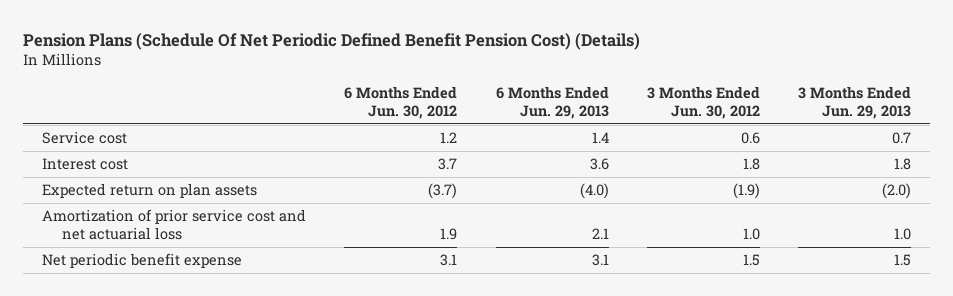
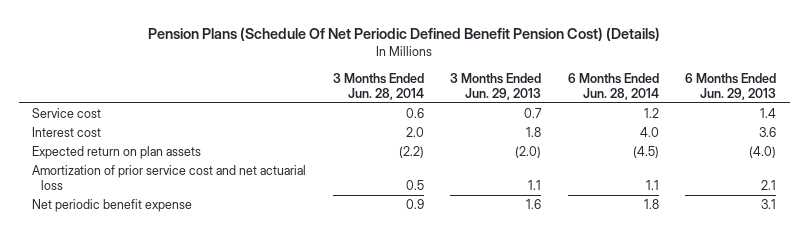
[344,85,458,120] 6 Months Ended Jun. 30, 2012 -> none
[646,85,760,120] 3 Months Ended Jun. 30, 2012 -> none
none -> [332,72,424,100] 3 Months Ended Jun. 28, 2014
none -> [567,72,659,100] 6 Months Ended Jun. 28, 2014
[893,228,911,241] 1.0 -> [528,180,542,191] 1.1
[893,254,911,267] 1.5 -> [526,199,542,210] 1.6

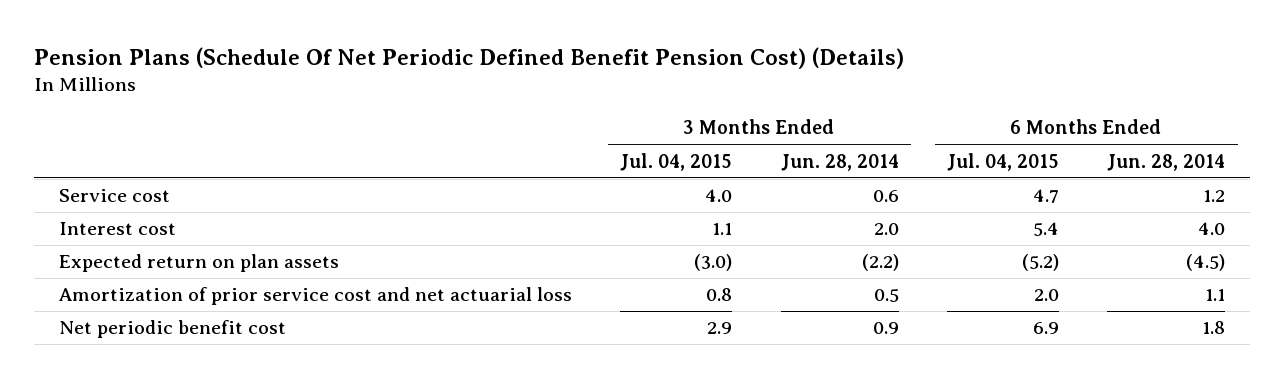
[450,72,542,100] 3 Months Ended Jun. 29, 2013 -> none
[685,72,777,100] 6 Months Ended Jun. 29, 2013 -> none
none -> [620,152,733,171] Jul. 04, 2015
none -> [946,152,1059,171] Jul. 04, 2015
[32,199,193,213] Net periodic benefit expense -> [58,320,286,339] Net periodic benefit cost

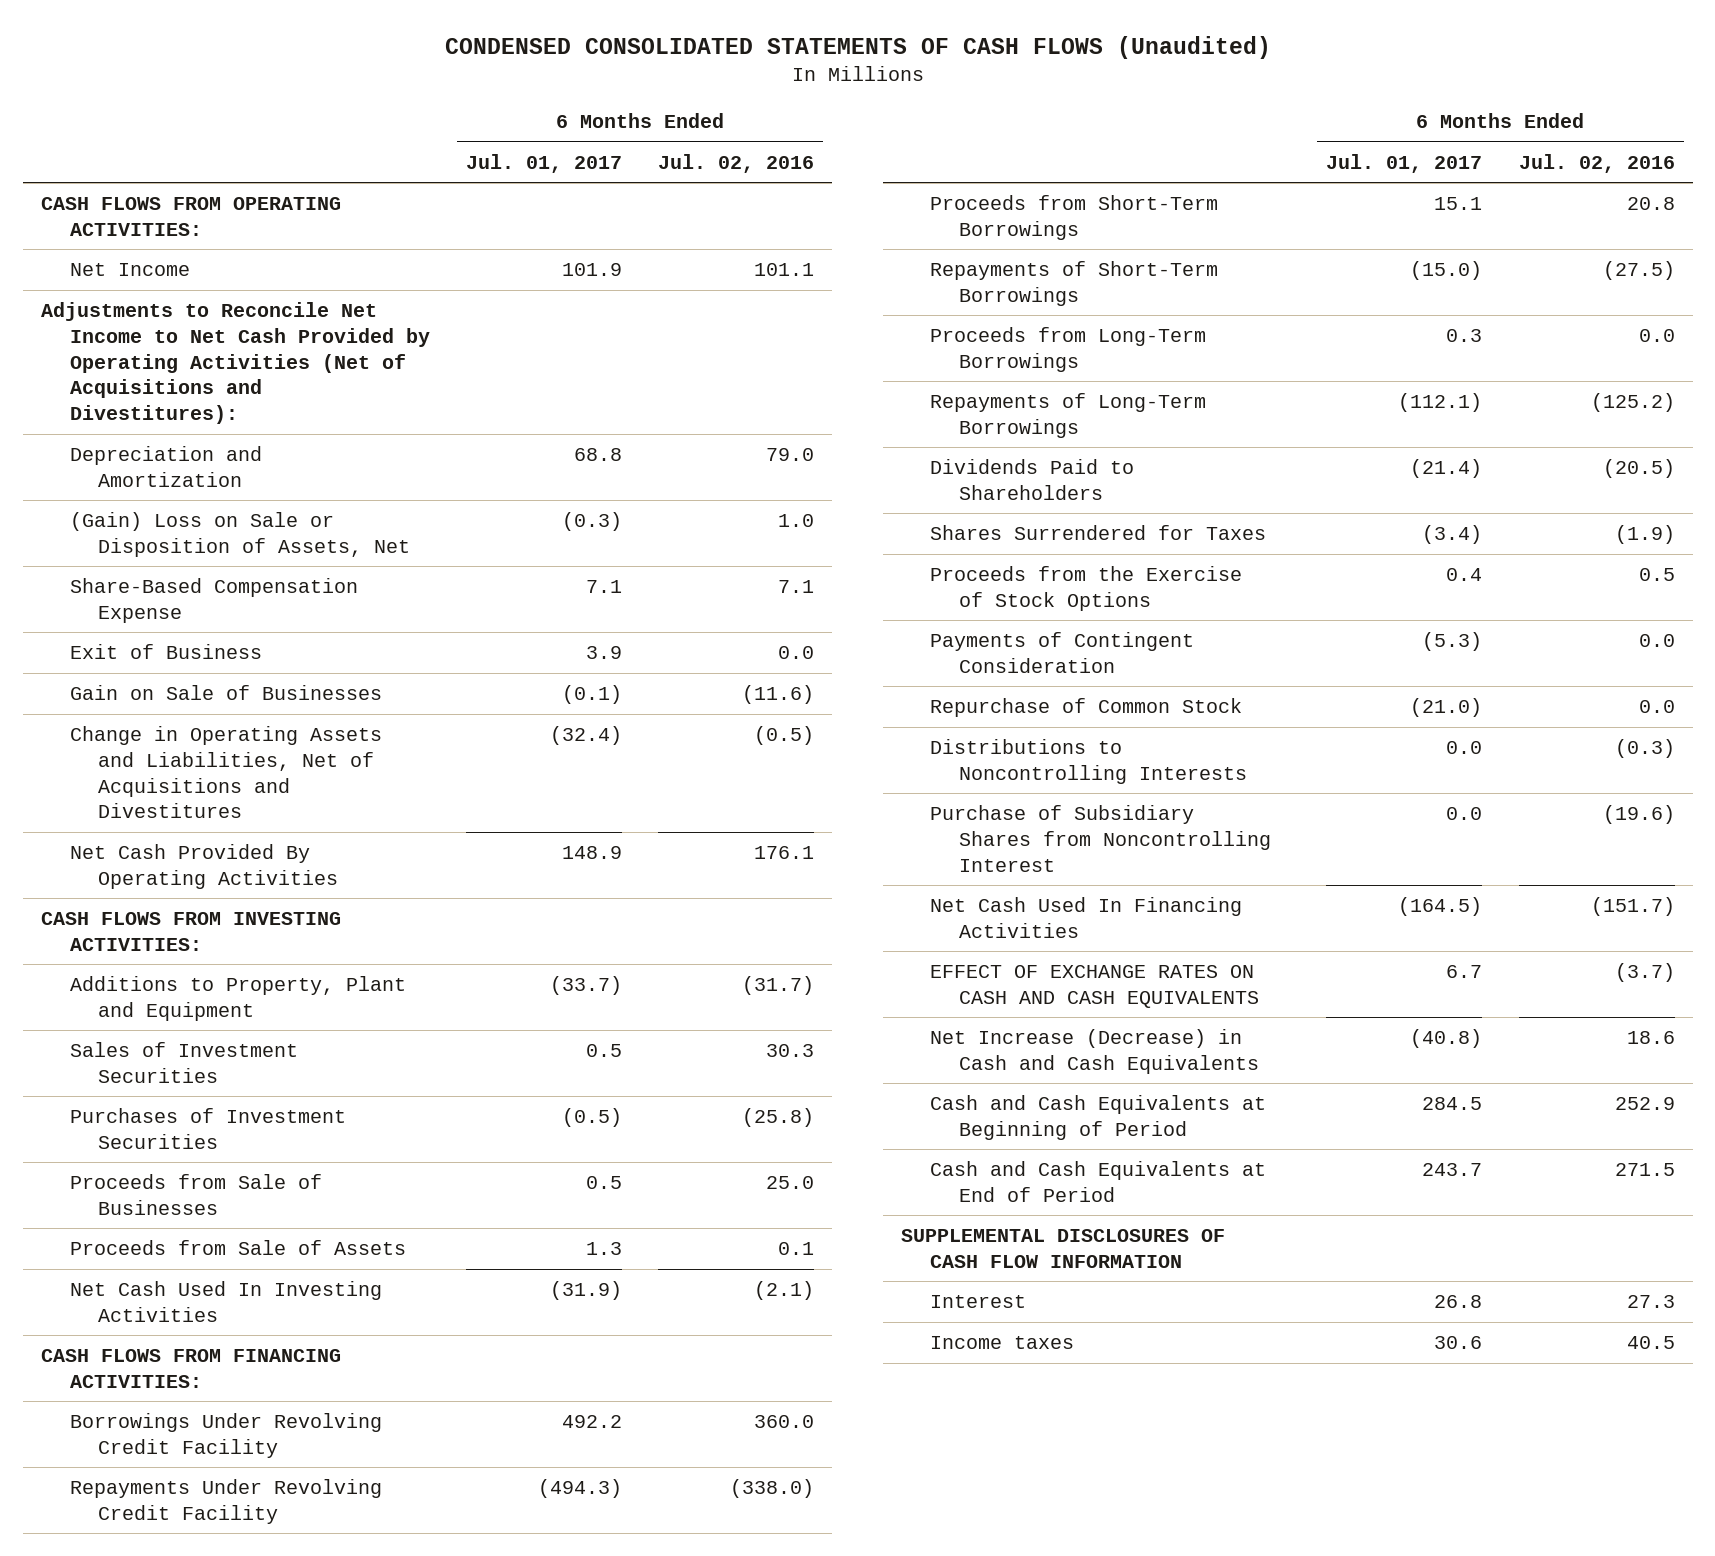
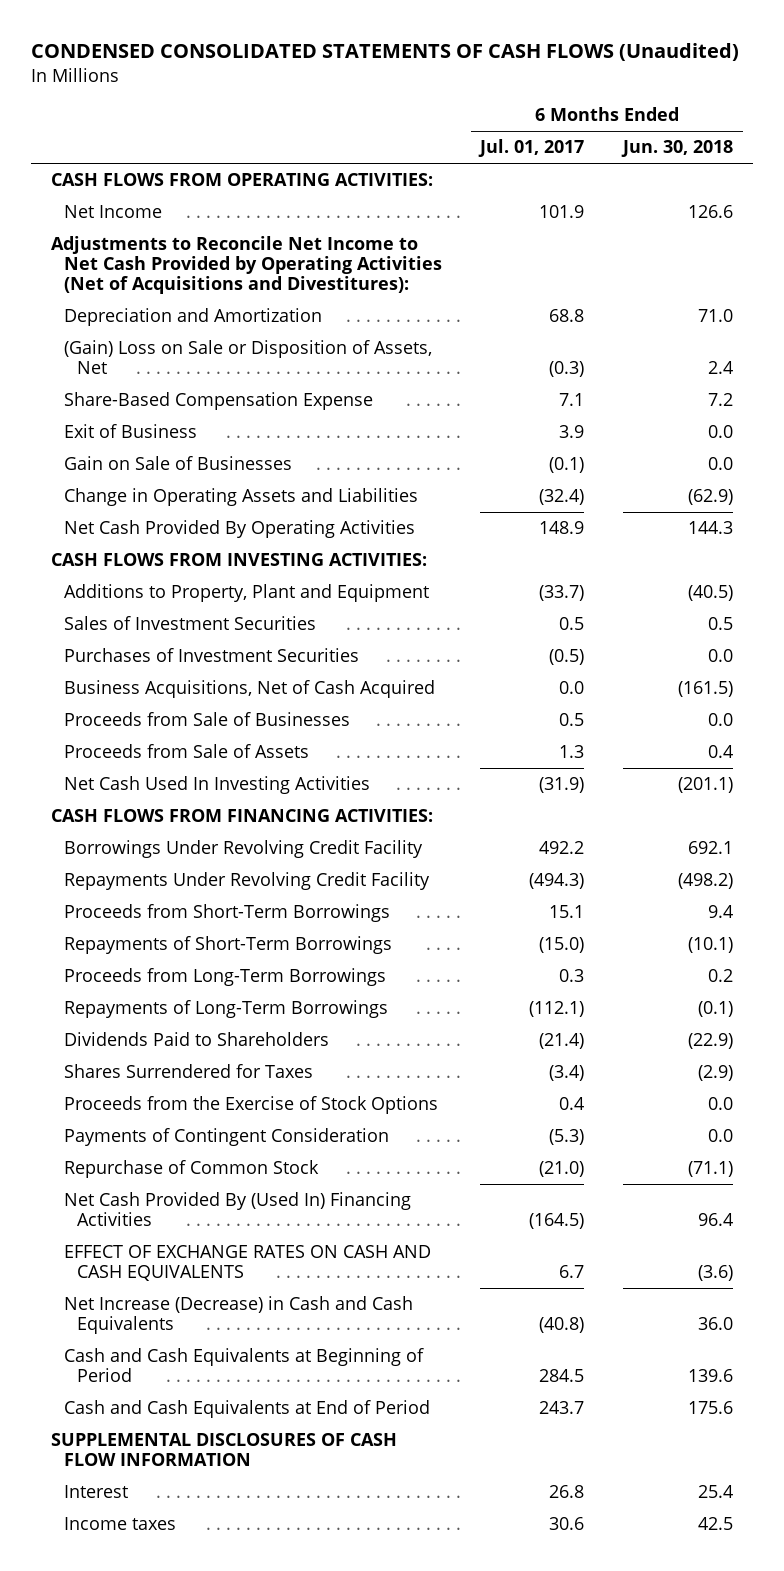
[658,153,815,173] Jul. 02, 2016 -> none
none -> [621,140,734,158] Jun. 30, 2018
[69,725,382,819] Change in Operating Assets and Liabilities, Net of Acquisitions and Divestitures -> [63,488,418,507] Change in Operating Assets and Liabilities
none -> [63,680,435,699] Business Acquisitions, Net of Cash Acquired
[929,738,1247,784] Distributions to Noncontrolling Interests -> none
[929,804,1271,872] Purchase of Subsidiary Shares from Noncontrolling Interest -> none
[929,896,1242,938] Net Cash Used In Financing Activities -> [63,1192,411,1227] Net Cash Provided By (Used In) Financing Activities

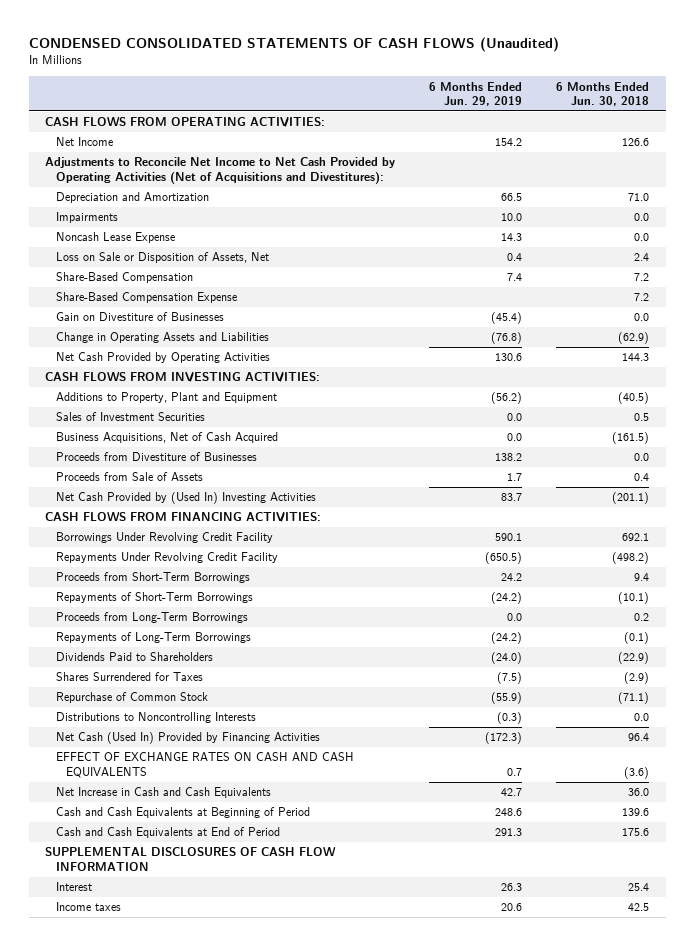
[478,139,585,158] Jul. 01, 2017 -> none
none -> [429,81,523,106] 6 Months Ended Jun. 29, 2019
none -> [55,212,118,224] Impairments
none -> [55,232,175,244] Noncash Lease Expense
[63,340,432,375] (Gain) Loss on Sale or Disposition of Assets, Net -> [55,252,269,264] Loss on Sale or Disposition of Assets, Net
none -> [55,272,193,284] Share-Based Compensation
[63,424,197,439] Exit of Business -> none
[63,456,292,471] Gain on Sale of Businesses -> [55,312,224,322] Gain on Divestiture of Businesses
[63,520,415,539] Net Cash Provided By Operating Activities -> [55,352,270,364] Net Cash Provided by Operating Activities
[63,648,359,663] Purchases of Investment Securities -> none
[63,712,350,727] Proceeds from Sale of Businesses -> [55,452,257,462] Proceeds from Divestiture of Businesses
[63,776,370,795] Net Cash Used In Investing Activities -> [55,492,316,505] Net Cash Provided by (Used In) Investing Activities
[63,1096,438,1115] Proceeds from the Exercise of Stock Options -> none
[63,1128,389,1147] Payments of Contingent Consideration -> none
none -> [55,712,256,724] Distributions to Noncontrolling Interests
[63,1192,411,1227] Net Cash Provided By (Used In) Financing Activities -> [55,732,320,745] Net Cash (Used In) Provided by Financing Activities
[63,1296,413,1335] Net Increase (Decrease) in Cash and Cash Equivalents -> [55,787,271,799] Net Increase in Cash and Cash Equivalents

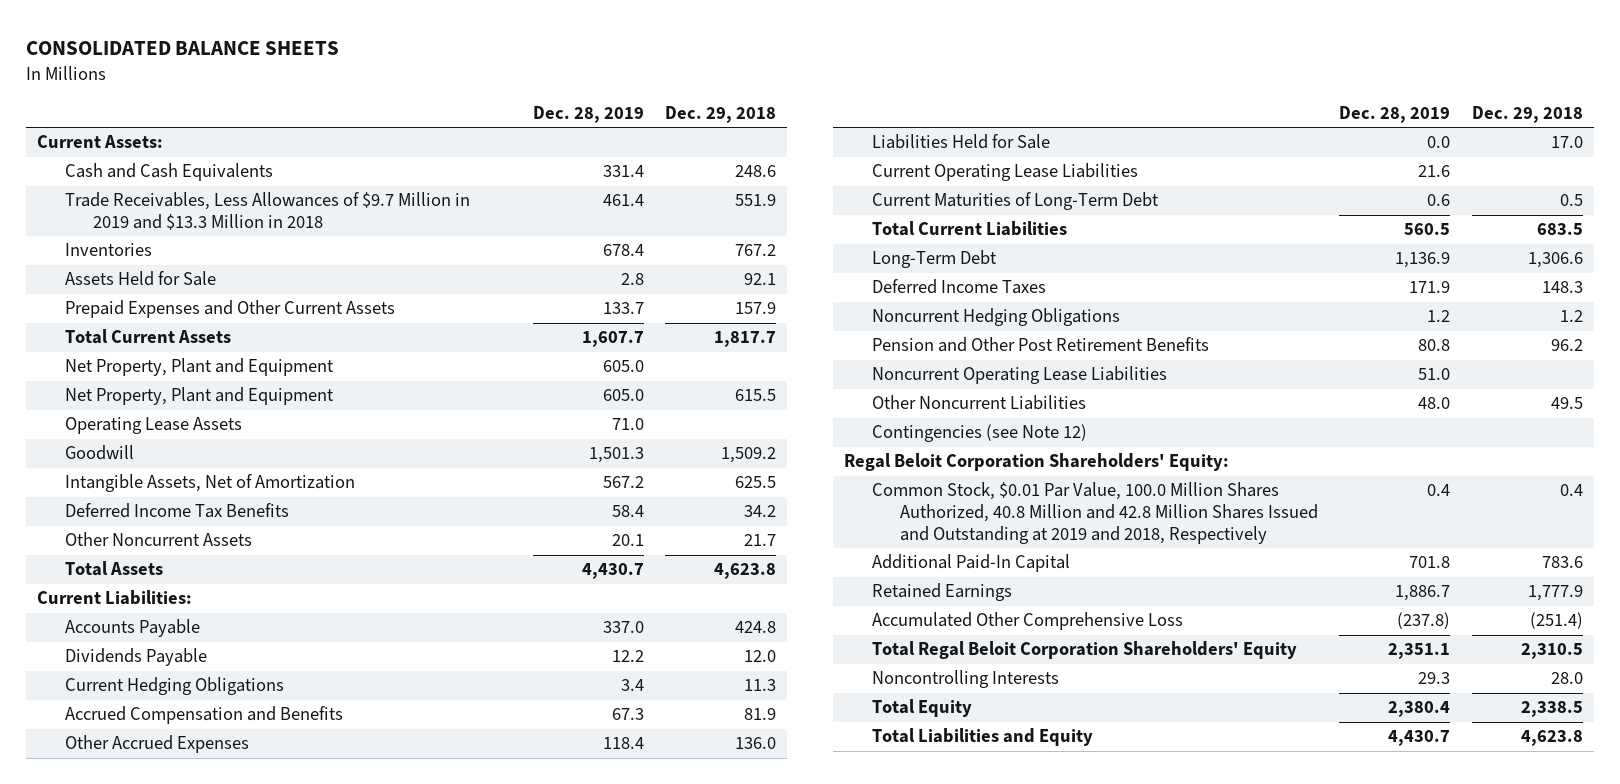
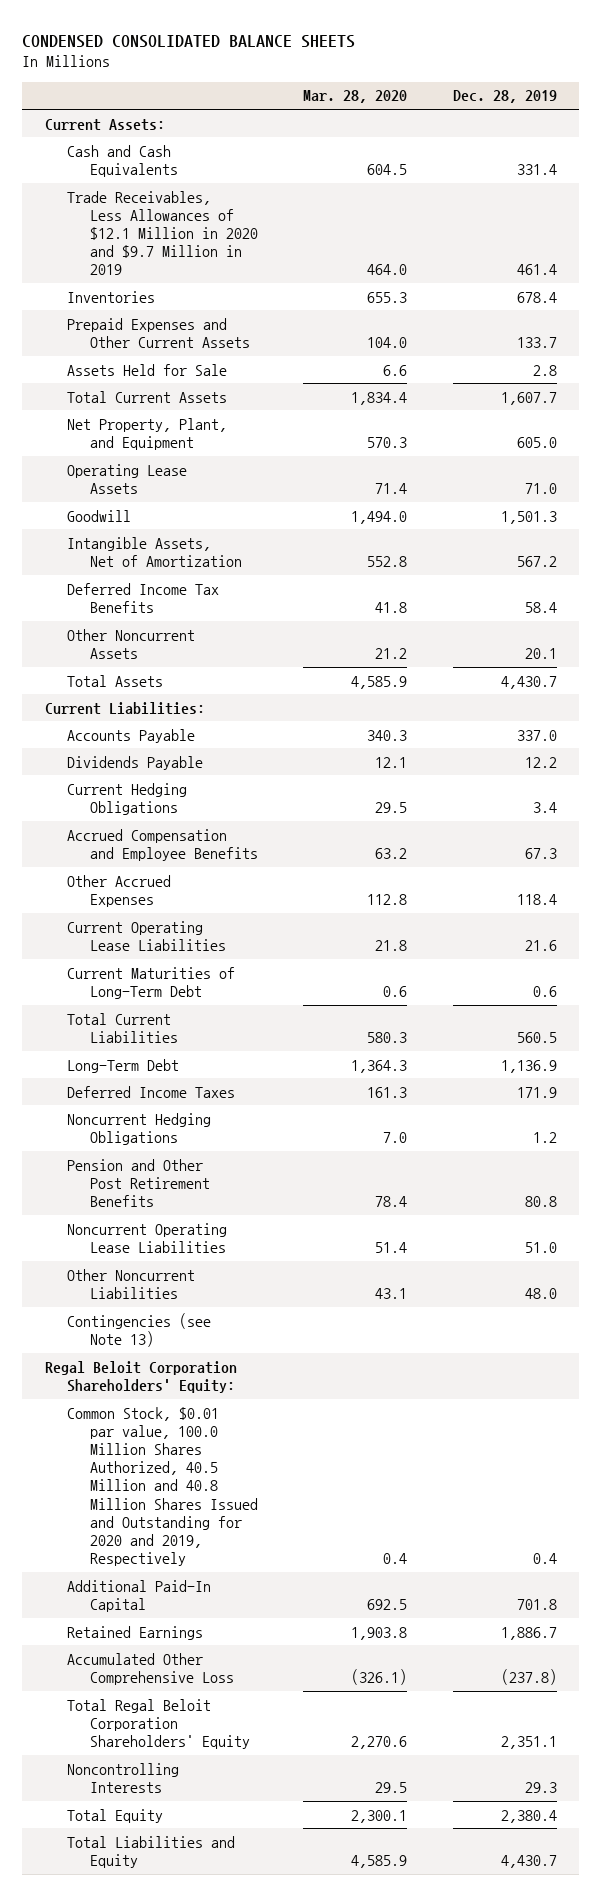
[26,41,340,56] CONSOLIDATED BALANCE SHEETS -> [22,34,356,48] CONDENSED CONSOLIDATED BALANCE SHEETS
[665,105,777,123] Dec. 29, 2018 -> none
none -> [303,90,408,104] Mar. 28, 2020
[65,192,471,231] Trade Receivables, Less Allowances of $9.7 Million in 2019 and $13.3 Million in 2018 -> [67,190,259,276] Trade Receivables, Less Allowances of $12.1 Million in 2020 and $9.7 Million in 2019
[65,271,217,287] Assets Held for Sale -> [67,363,228,376] Assets Held for Sale
[65,358,335,377] Net Property, Plant and Equipment -> none
[65,387,335,406] Net Property, Plant and Equipment -> [67,417,228,450] Net Property, Plant, and Equipment
[65,706,344,725] Accrued Compensation and Benefits -> [67,828,259,861] Accrued Compensation and Employee Benefits
[871,134,1050,150] Liabilities Held for Sale -> none
[871,424,1087,443] Contingencies (see Note 12) -> [67,1312,212,1347] Contingencies (see Note 13)
[871,482,1318,544] Common Stock, $0.01 Par Value, 100.0 Million Shares Authorized, 40.8 Million and 42.8 Million Shares Issued and Outstanding at 2019 and 2018, Respectively -> [67,1406,259,1567] Common Stock, $0.01 par value, 100.0 Million Shares Authorized, 40.5 Million and 40.8 Million Shares Issued and Outstanding for 2020 and 2019, Respectively

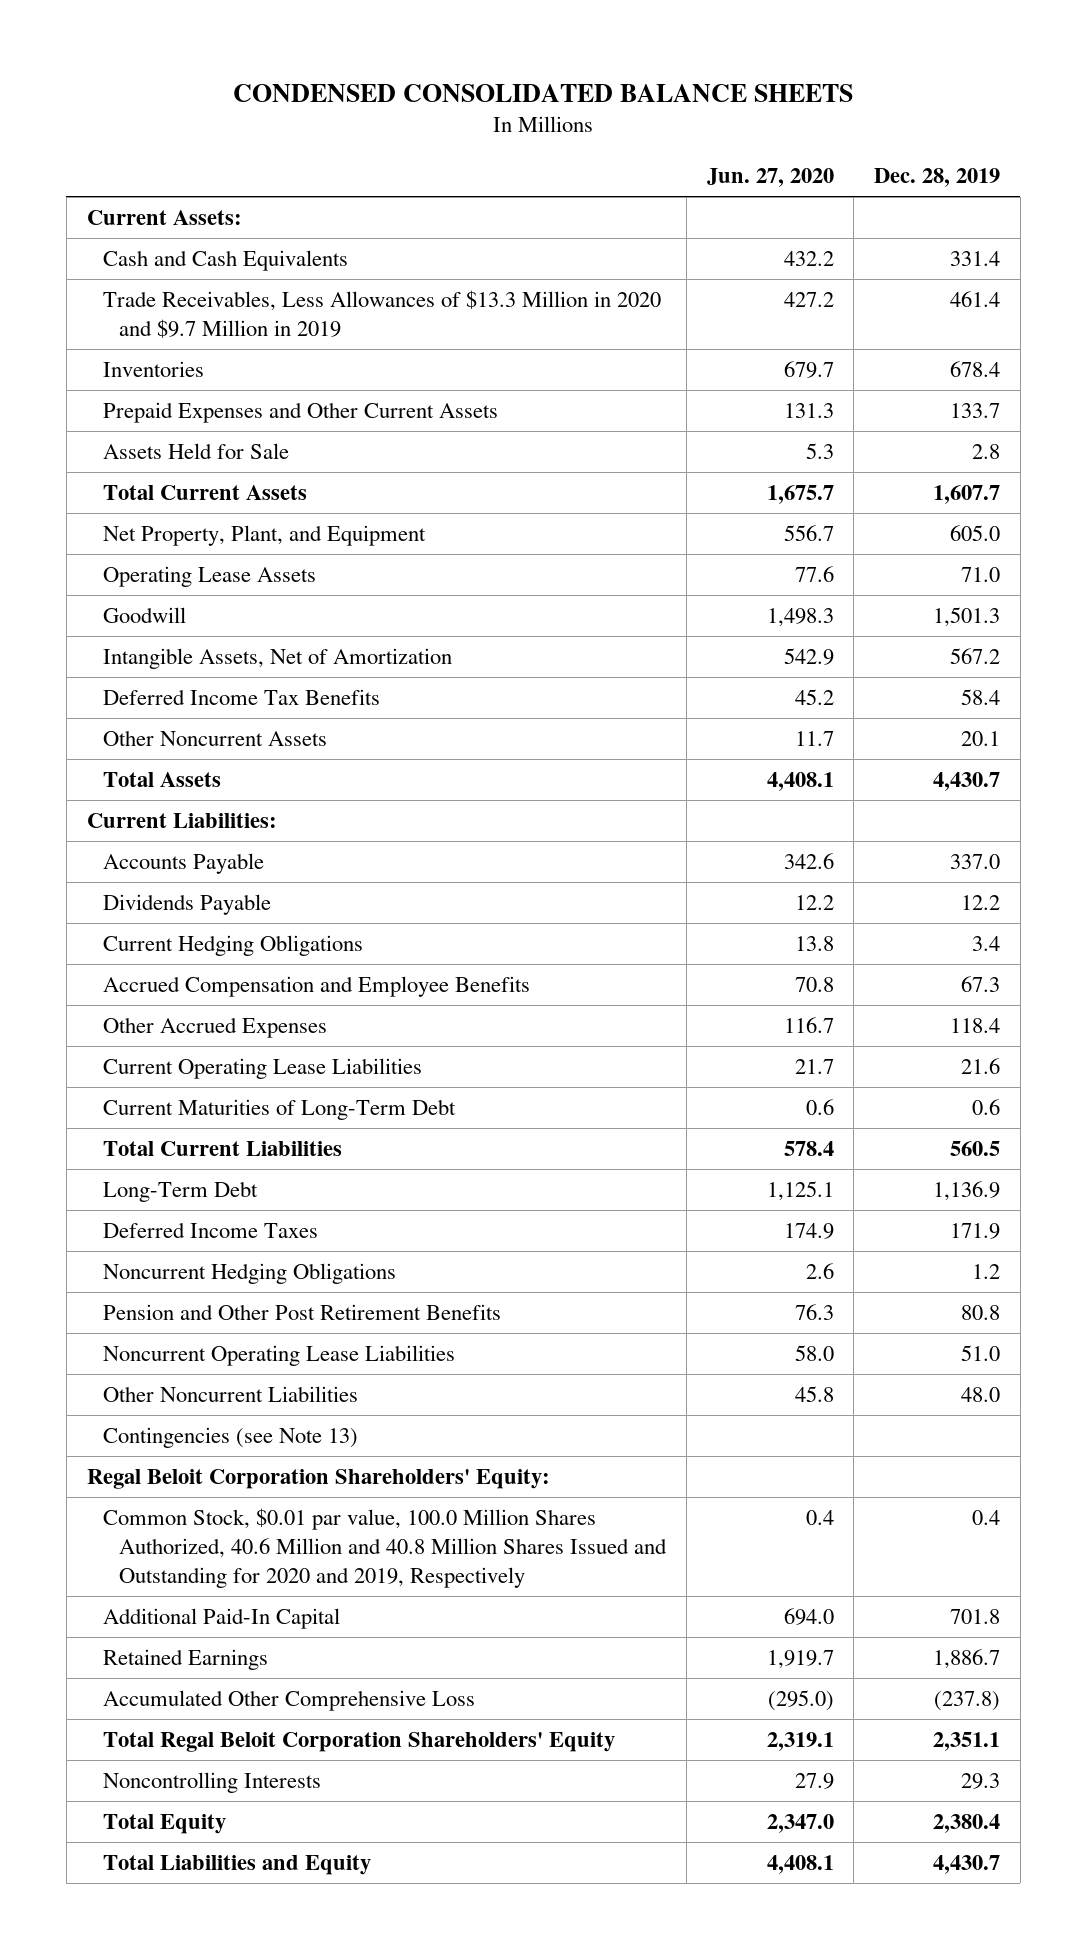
[303,90,408,104] Mar. 28, 2020 -> none
none -> [706,167,834,187] Jun. 27, 2020
[67,190,259,276] Trade Receivables, Less Allowances of $12.1 Million in 2020 and $9.7 Million in 2019 -> [102,290,661,338] Trade Receivables, Less Allowances of $13.3 Million in 2020 and $9.7 Million in 2019
[67,1406,259,1567] Common Stock, $0.01 par value, 100.0 Million Shares Authorized, 40.5 Million and 40.8 Million Shares Issued and Outstanding for 2020 and 2019, Respectively -> [102,1508,668,1588] Common Stock, $0.01 par value, 100.0 Million Shares Authorized, 40.6 Million and 40.8 Million Shares Issued and Outstanding for 2020 and 2019, Respectively

